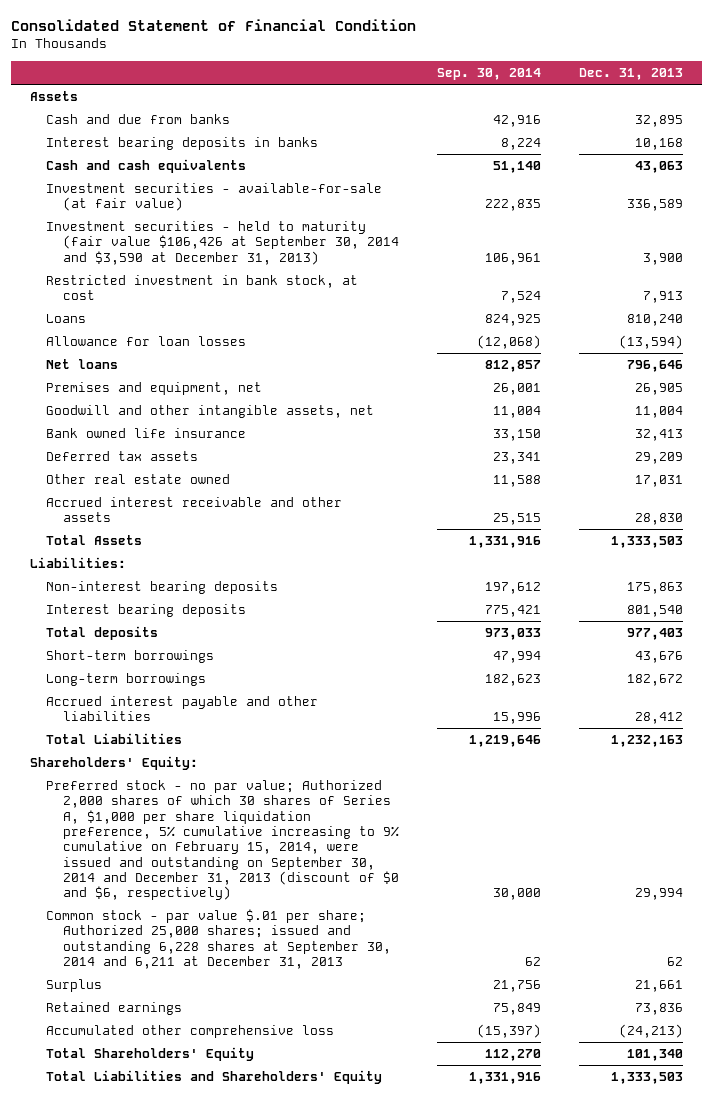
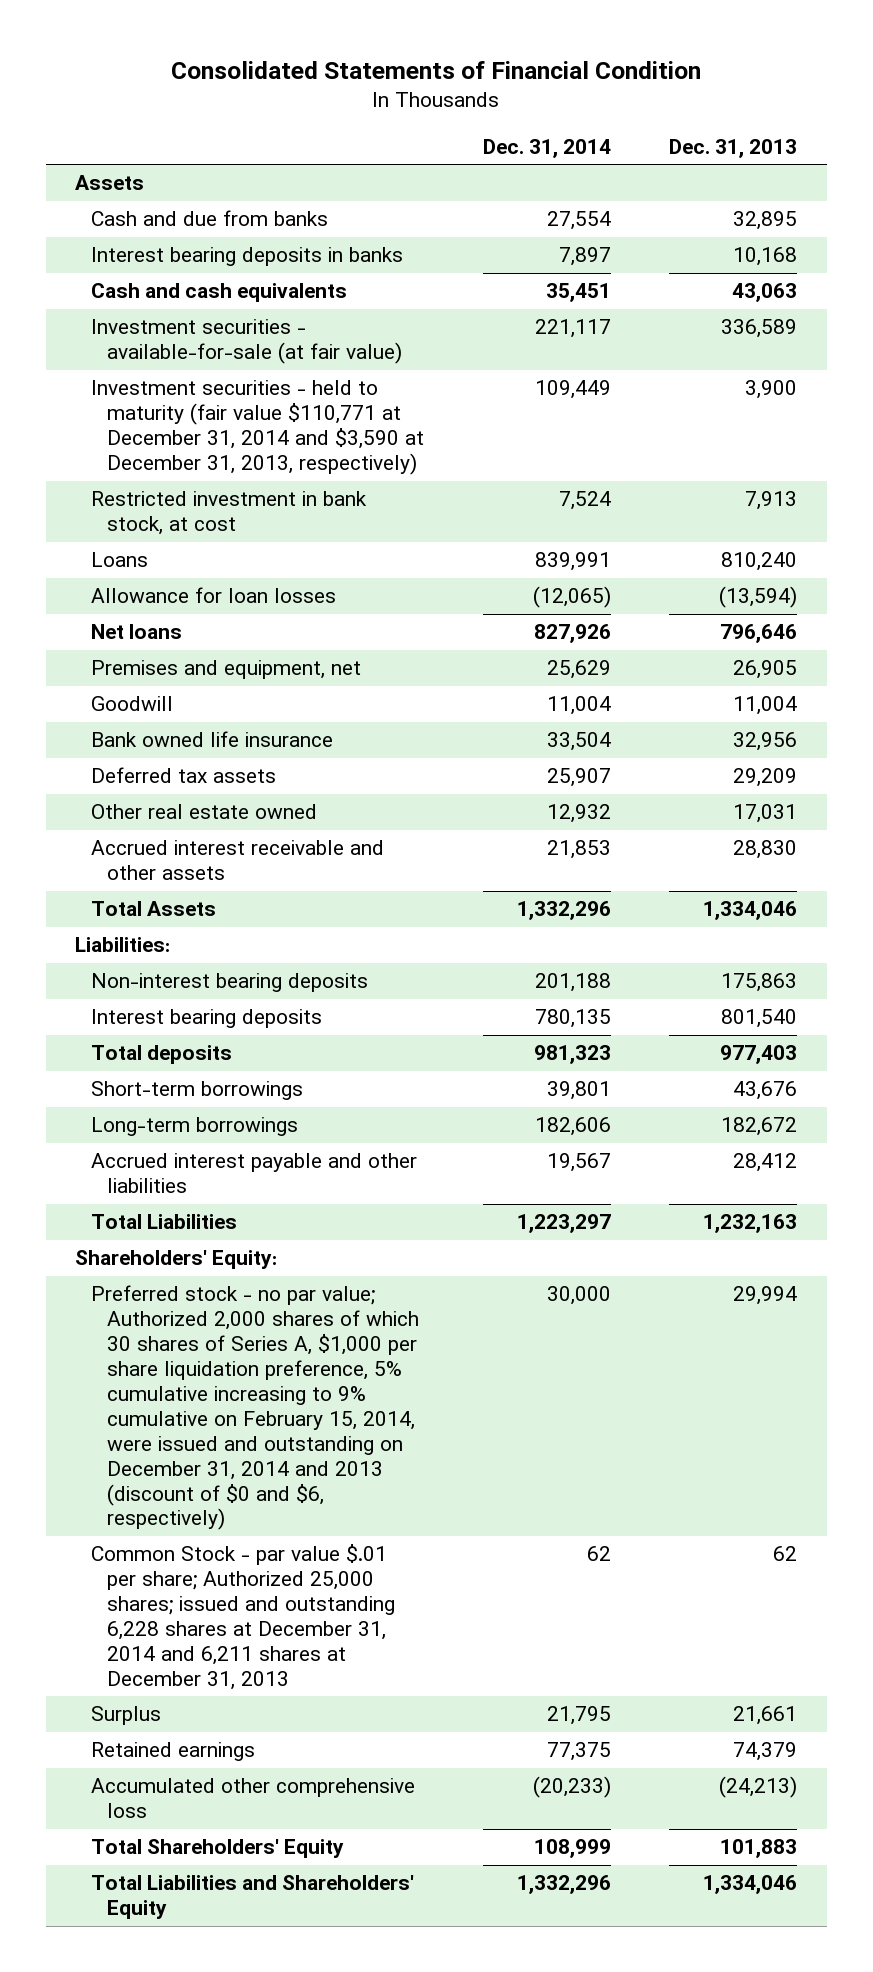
[10,18,416,31] Consolidated Statement of Financial Condition -> [171,60,702,79] Consolidated Statements of Financial Condition
[436,68,541,81] Sep. 30, 2014 -> none
none -> [482,138,611,158] Dec. 31, 2014
[46,220,399,265] Investment securities - held to maturity (fair value $106,426 at September 30, 2014 and $3,590 at December 31, 2013) -> [91,380,424,476] Investment securities - held to maturity (fair value $110,771 at December 31, 2014 and $3,590 at December 31, 2013, respectively)
[46,404,375,418] Goodwill and other intangible assets, net -> [91,696,174,712] Goodwill
[635,428,684,441] 32,413 -> [733,732,798,752] 32,956
[611,535,684,548] 1,333,503 -> [703,901,798,921] 1,334,046
[46,779,399,901] Preferred stock - no par value; Authorized 2,000 shares of which 30 shares of Series A, $1,000 per share liquidation preference, 5% cumulative increasing to 9% cumulative on February 15, 2014, were issued and outstanding on September 30, 2014 and December 31, 2013 (discount of $0 and $6, respectively) -> [91,1285,419,1531] Preferred stock - no par value; Authorized 2,000 shares of which 30 shares of Series A, $1,000 per share liquidation preference, 5% cumulative increasing to 9% cumulative on February 15, 2014, were issued and outstanding on December 31, 2014 and 2013 (discount of $0 and $6, respectively)
[46,908,391,969] Common stock - par value $.01 per share; Authorized 25,000 shares; issued and outstanding 6,228 shares at September 30, 2014 and 6,211 at December 31, 2013 -> [91,1544,395,1690] Common Stock - par value $.01 per share; Authorized 25,000 shares; issued and outstanding 6,228 shares at December 31, 2014 and 6,211 shares at December 31, 2013
[635,1002,684,1015] 73,836 -> [733,1742,798,1762] 74,379
[627,1048,684,1061] 101,340 -> [720,1839,798,1859] 101,883
[611,1071,684,1084] 1,333,503 -> [703,1875,798,1895] 1,334,046

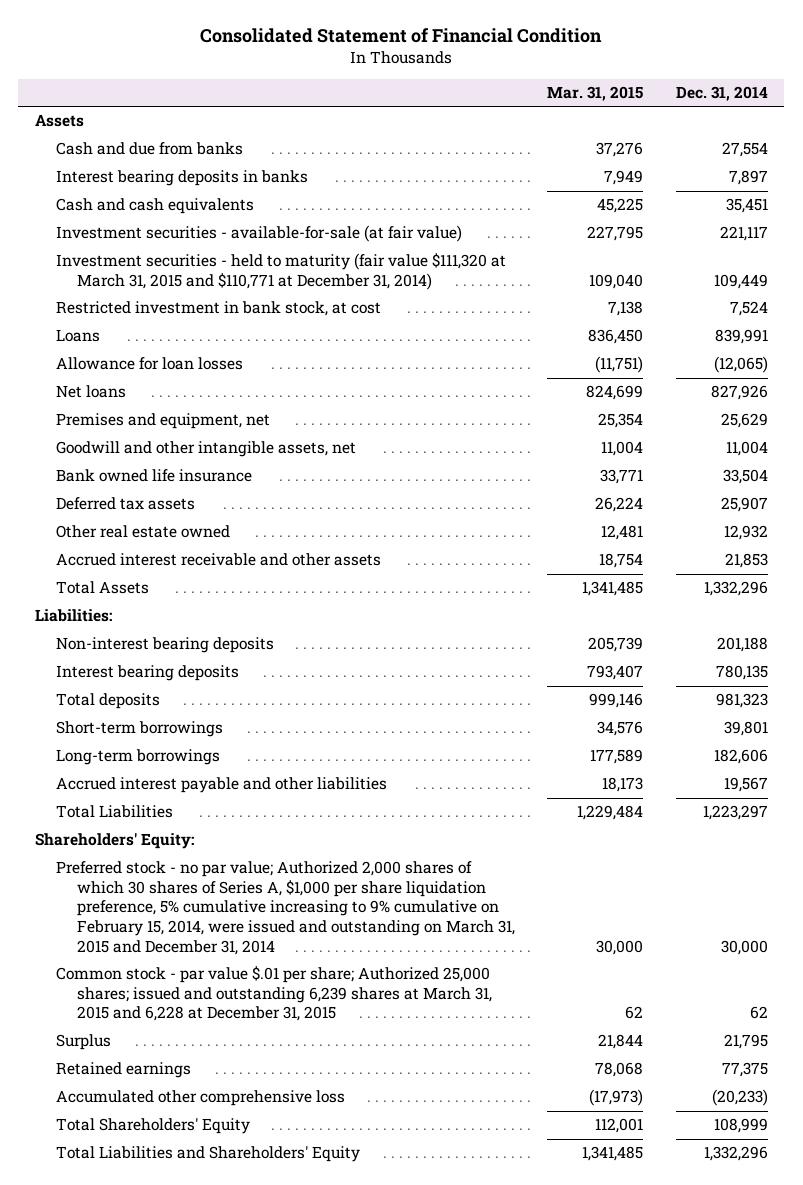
[171,60,702,79] Consolidated Statements of Financial Condition -> [200,28,603,44] Consolidated Statement of Financial Condition
[669,138,798,158] Dec. 31, 2013 -> none
none -> [547,86,644,102] Mar. 31, 2015
[91,380,424,476] Investment securities - held to maturity (fair value $110,771 at December 31, 2014 and $3,590 at December 31, 2013, respectively) -> [55,253,506,290] Investment securities - held to maturity (fair value $111,320 at March 31, 2015 and $110,771 at December 31, 2014)
[91,696,174,712] Goodwill -> [55,441,356,458] Goodwill and other intangible assets, net
[91,1285,419,1531] Preferred stock - no par value; Authorized 2,000 shares of which 30 shares of Series A, $1,000 per share liquidation preference, 5% cumulative increasing to 9% cumulative on February 15, 2014, were issued and outstanding on December 31, 2014 and 2013 (discount of $0 and $6, respectively) -> [55,861,515,955] Preferred stock - no par value; Authorized 2,000 shares of which 30 shares of Series A, $1,000 per share liquidation preference, 5% cumulative increasing to 9% cumulative on February 15, 2014, were issued and outstanding on March 31, 2015 and December 31, 2014
[91,1544,395,1690] Common Stock - par value $.01 per share; Authorized 25,000 shares; issued and outstanding 6,228 shares at December 31, 2014 and 6,211 shares at December 31, 2013 -> [55,966,492,1022] Common stock - par value $.01 per share; Authorized 25,000 shares; issued and outstanding 6,239 shares at March 31, 2015 and 6,228 at December 31, 2015

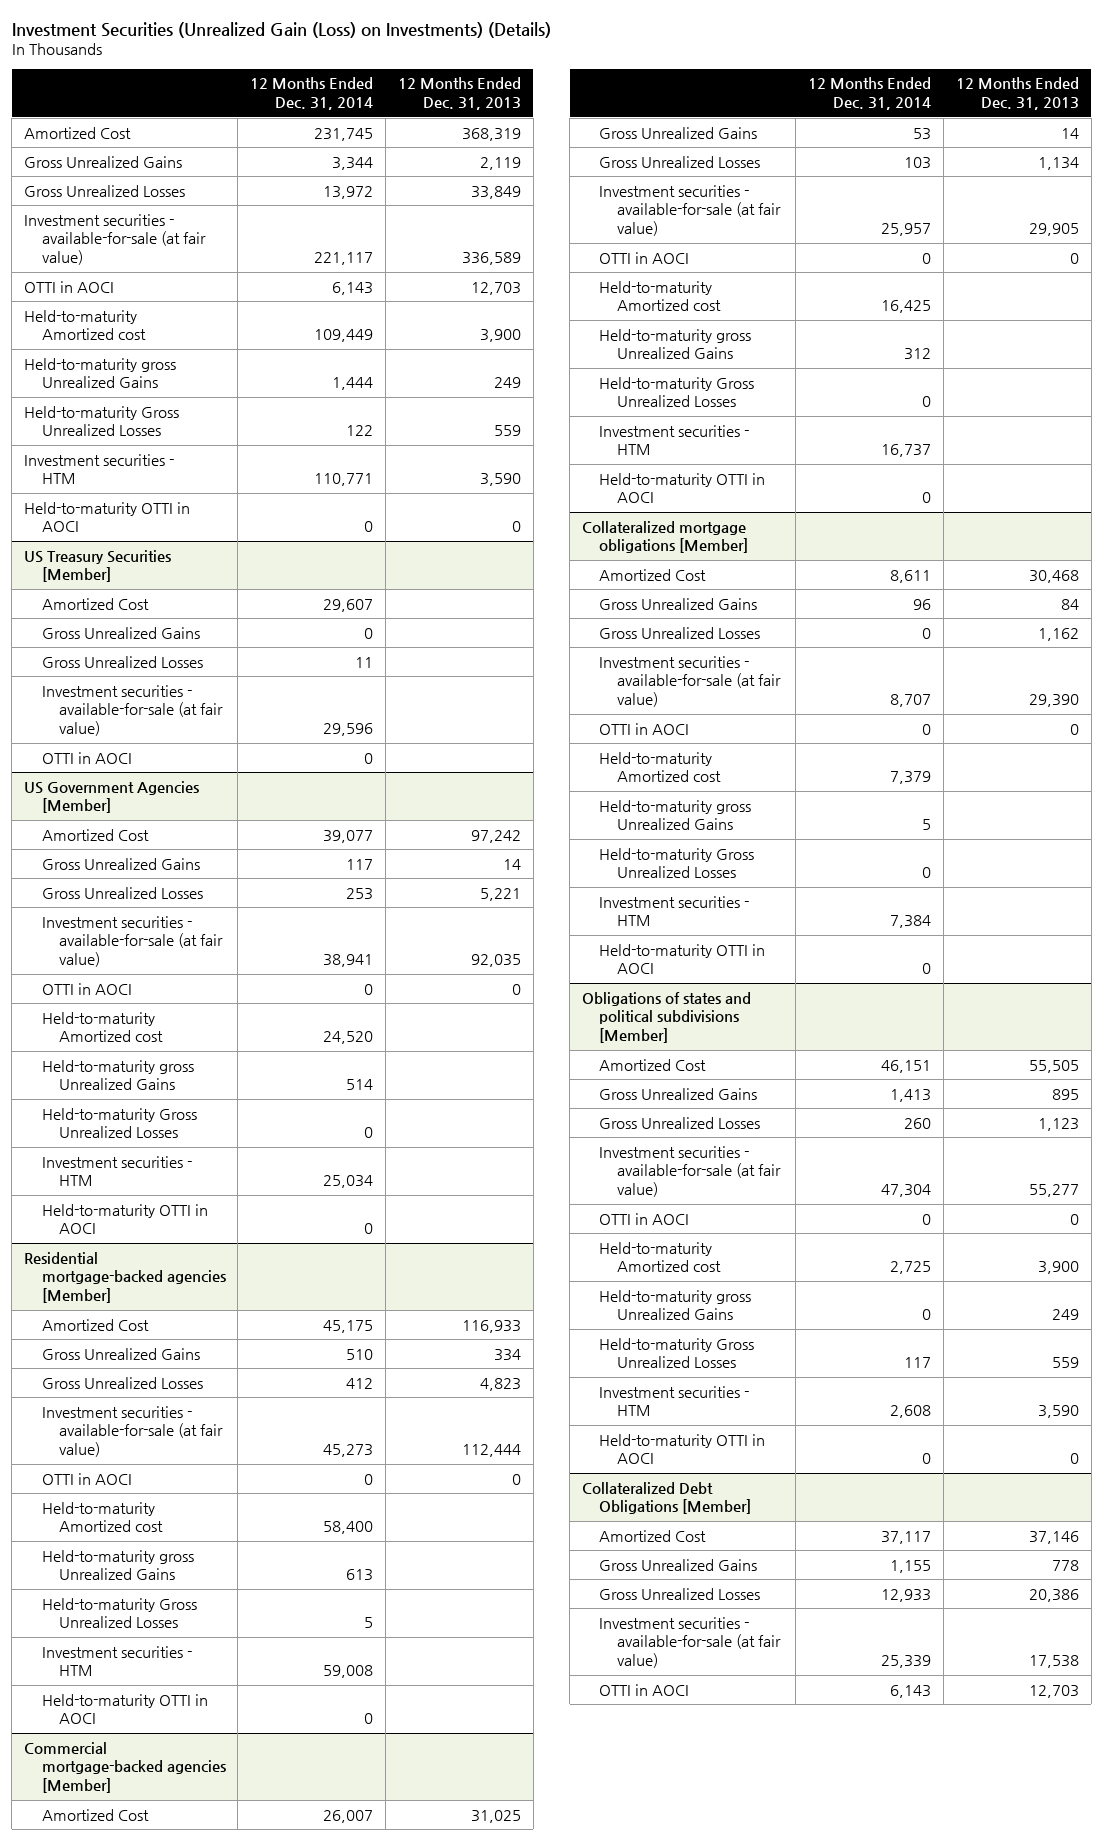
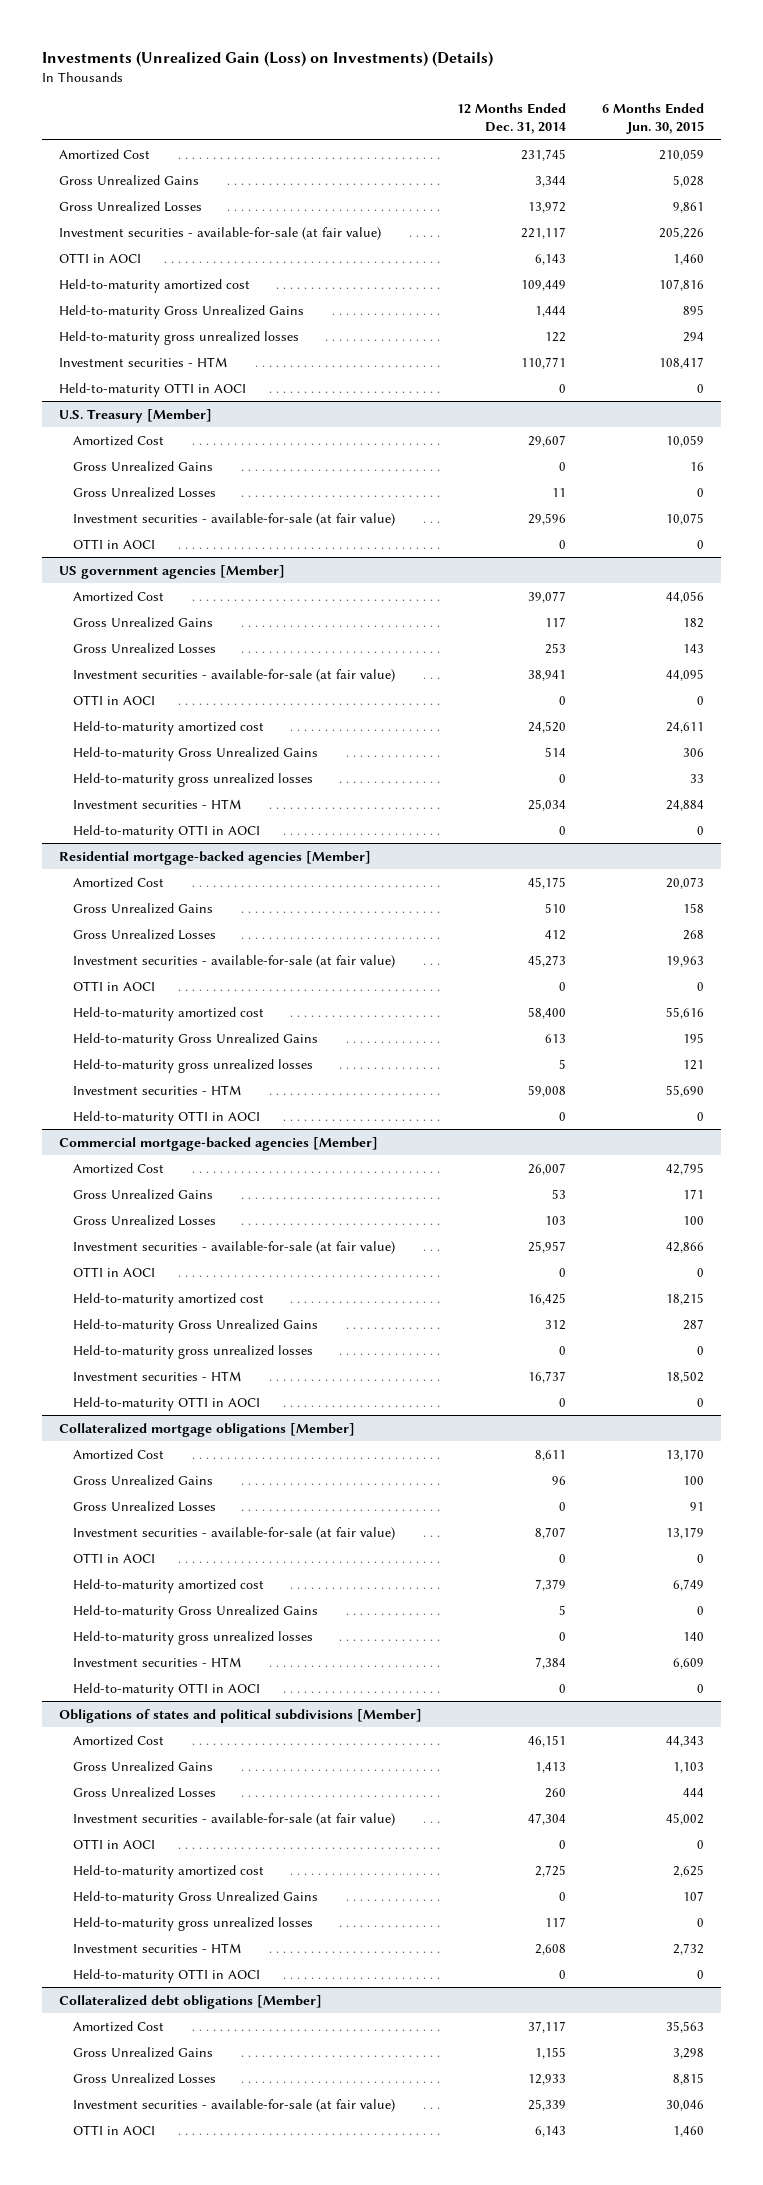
[11,21,551,38] Investment Securities (Unrealized Gain (Loss) on Investments) (Details) -> [41,51,493,68] Investments (Unrealized Gain (Loss) on Investments) (Details)
[397,77,521,111] 12 Months Ended Dec. 31, 2013 -> none
none -> [601,103,704,135] 6 Months Ended Jun. 30, 2015
[24,309,146,341] Held-to-maturity Amortized cost -> [59,278,251,293] Held-to-maturity amortized cost
[24,357,177,389] Held-to-maturity gross Unrealized Gains -> [59,304,305,319] Held-to-maturity Gross Unrealized Gains
[24,405,180,437] Held-to-maturity Gross Unrealized Losses -> [59,330,300,345] Held-to-maturity gross unrealized losses
[24,549,172,583] US Treasury Securities [Member] -> [59,408,213,423] U.S. Treasury [Member]
[24,780,200,814] US Government Agencies [Member] -> [59,564,286,579] US government agencies [Member]
[41,1011,163,1043] Held-to-maturity Amortized cost -> [73,720,265,735] Held-to-maturity amortized cost
[41,1059,194,1091] Held-to-maturity gross Unrealized Gains -> [73,746,319,761] Held-to-maturity Gross Unrealized Gains
[41,1107,197,1139] Held-to-maturity Gross Unrealized Losses -> [73,772,314,787] Held-to-maturity gross unrealized losses
[41,1501,163,1533] Held-to-maturity Amortized cost -> [73,1006,265,1021] Held-to-maturity amortized cost
[41,1549,194,1581] Held-to-maturity gross Unrealized Gains -> [73,1032,319,1047] Held-to-maturity Gross Unrealized Gains
[41,1597,197,1629] Held-to-maturity Gross Unrealized Losses -> [73,1058,314,1073] Held-to-maturity gross unrealized losses
[599,280,721,312] Held-to-maturity Amortized cost -> [73,1292,265,1307] Held-to-maturity amortized cost
[599,328,752,360] Held-to-maturity gross Unrealized Gains -> [73,1318,319,1333] Held-to-maturity Gross Unrealized Gains
[599,376,755,408] Held-to-maturity Gross Unrealized Losses -> [73,1344,314,1359] Held-to-maturity gross unrealized losses
[599,751,721,783] Held-to-maturity Amortized cost -> [73,1578,265,1593] Held-to-maturity amortized cost
[599,799,752,831] Held-to-maturity gross Unrealized Gains -> [73,1604,319,1619] Held-to-maturity Gross Unrealized Gains
[599,847,755,879] Held-to-maturity Gross Unrealized Losses -> [73,1630,314,1645] Held-to-maturity gross unrealized losses
[599,1241,721,1273] Held-to-maturity Amortized cost -> [73,1864,265,1879] Held-to-maturity amortized cost
[599,1289,752,1321] Held-to-maturity gross Unrealized Gains -> [73,1890,319,1905] Held-to-maturity Gross Unrealized Gains
[599,1337,755,1369] Held-to-maturity Gross Unrealized Losses -> [73,1916,314,1931] Held-to-maturity gross unrealized losses
[582,1481,752,1515] Collateralized Debt Obligations [Member] -> [59,1994,323,2009] Collateralized debt obligations [Member]

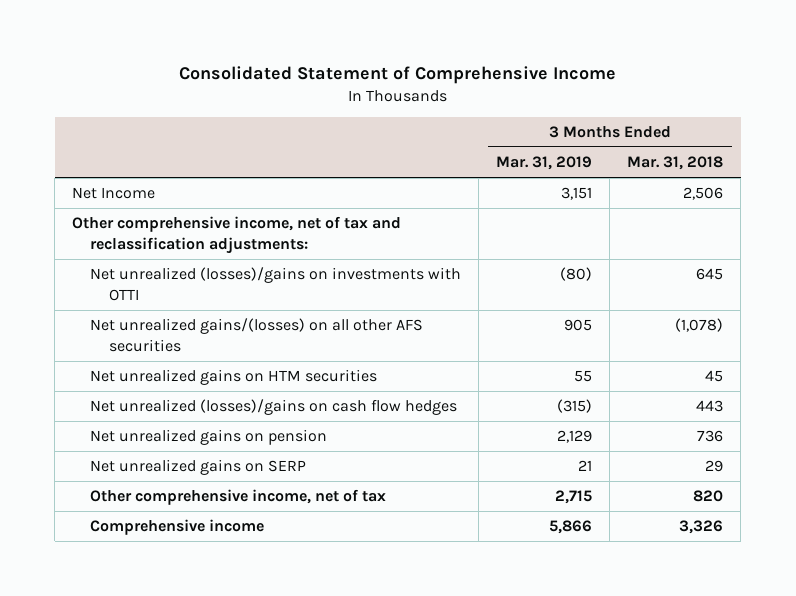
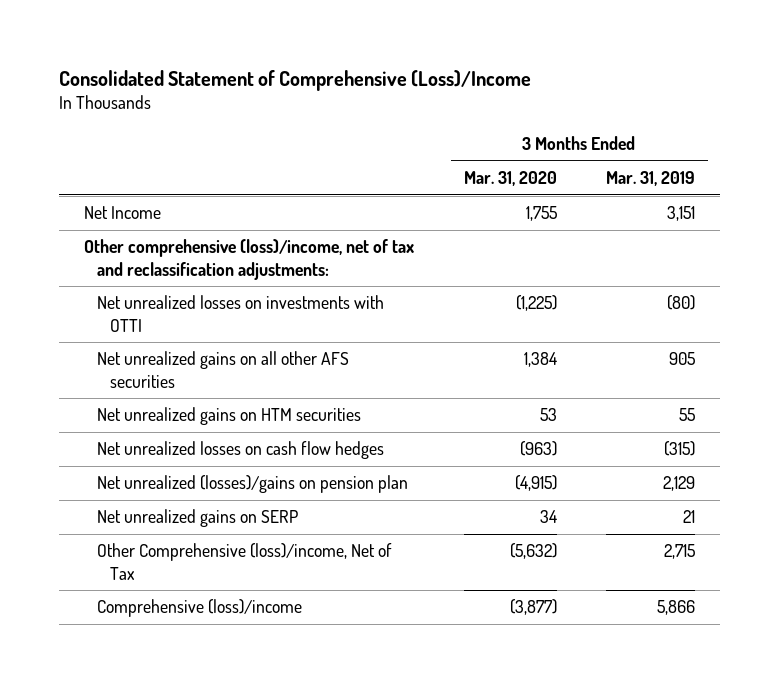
[178,66,616,85] Consolidated Statement of Comprehensive Income -> [58,69,531,91] Consolidated Statement of Comprehensive (Loss)/Income
[627,155,724,170] Mar. 31, 2018 -> none
none -> [463,170,557,186] Mar. 31, 2020
[72,216,402,254] Other comprehensive income, net of tax and reclassification adjustments: -> [83,239,414,280] Other comprehensive (loss)/income, net of tax and reclassification adjustments:
[90,267,462,301] Net unrealized (losses)/gains on investments with OTTI -> [97,295,385,332] Net unrealized losses on investments with OTTI
[90,318,424,352] Net unrealized gains/(losses) on all other AFS securities -> [97,351,350,388] Net unrealized gains on all other AFS securities
[90,399,458,416] Net unrealized (losses)/gains on cash flow hedges -> [97,441,385,460] Net unrealized losses on cash flow hedges
[90,429,328,446] Net unrealized gains on pension -> [97,475,409,494] Net unrealized (losses)/gains on pension plan
[90,489,387,506] Other comprehensive income, net of tax -> [97,543,393,580] Other Comprehensive (loss)/income, Net of Tax
[90,519,265,536] Comprehensive income -> [97,599,303,618] Comprehensive (loss)/income

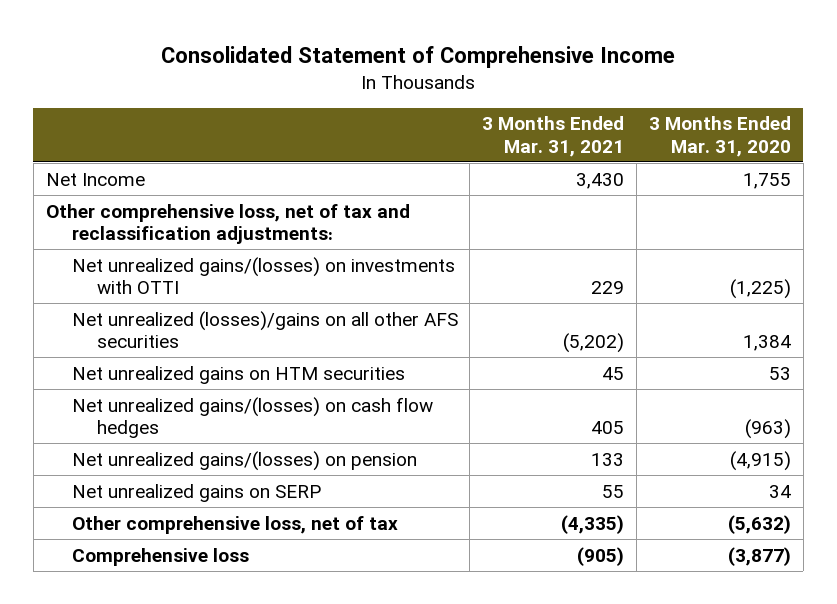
[58,69,531,91] Consolidated Statement of Comprehensive (Loss)/Income -> [161,45,676,68] Consolidated Statement of Comprehensive Income
[606,170,696,186] Mar. 31, 2019 -> none
none -> [482,116,625,157] 3 Months Ended Mar. 31, 2021
[83,239,414,280] Other comprehensive (loss)/income, net of tax and reclassification adjustments: -> [45,203,410,244] Other comprehensive loss, net of tax and reclassification adjustments:
[97,295,385,332] Net unrealized losses on investments with OTTI -> [71,256,455,294] Net unrealized gains/(losses) on investments with OTTI
[97,351,350,388] Net unrealized gains on all other AFS securities -> [71,310,458,348] Net unrealized (losses)/gains on all other AFS securities
[97,441,385,460] Net unrealized losses on cash flow hedges -> [71,396,433,438] Net unrealized gains/(losses) on cash flow hedges
[97,475,409,494] Net unrealized (losses)/gains on pension plan -> [71,450,417,471] Net unrealized gains/(losses) on pension
[97,543,393,580] Other Comprehensive (loss)/income, Net of Tax -> [71,515,398,534] Other comprehensive loss, net of tax
[97,599,303,618] Comprehensive (loss)/income -> [71,547,249,566] Comprehensive loss

